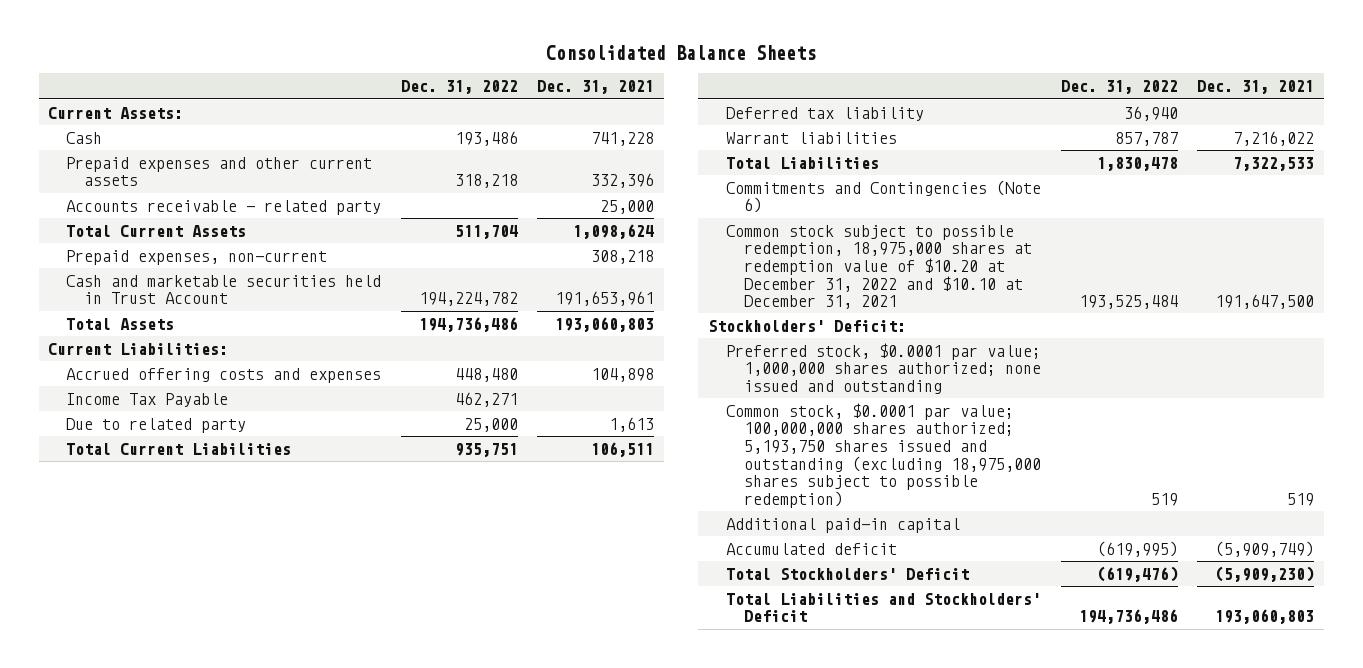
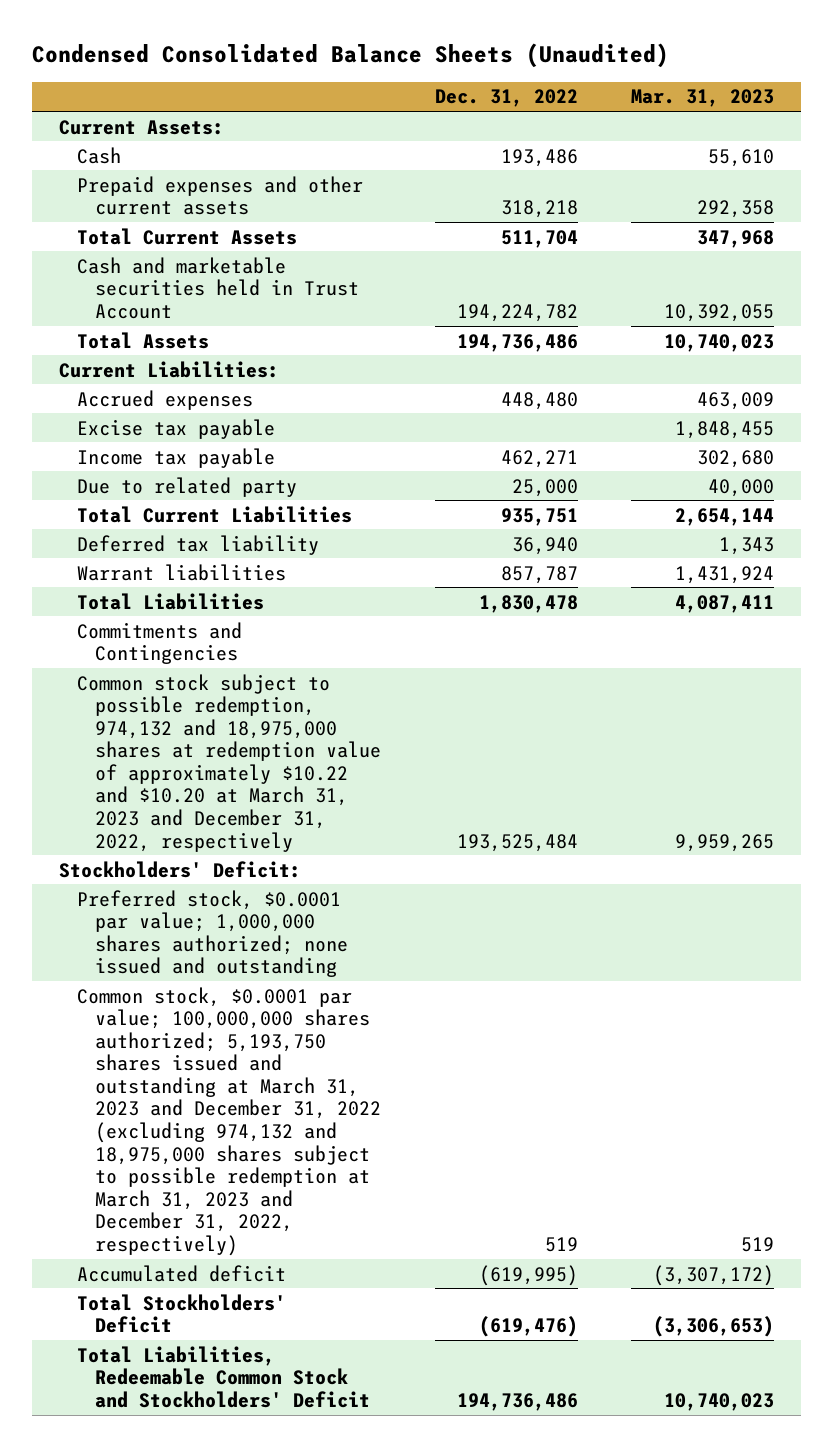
[546,44,817,60] Consolidated Balance Sheets -> [31,43,669,69] Condensed Consolidated Balance Sheets (Unaudited)
[537,80,655,95] Dec. 31, 2021 -> none
none -> [631,89,775,108] Mar. 31, 2023
[66,199,382,215] Accounts receivable - related party -> none
[66,249,328,265] Prepaid expenses, non-current -> none
[66,367,382,383] Accrued offering costs and expenses -> [76,389,253,410] Accrued expenses
none -> [76,418,275,439] Excise tax payable
[66,392,229,407] Income Tax Payable -> [76,447,275,468] Income tax payable
[725,179,1041,214] Commitments and Contingencies (Note 6) -> [76,621,242,665] Commitments and Contingencies
[725,224,1032,310] Common stock subject to possible redemption, 18,975,000 shares at redemption value of $10.20 at December 31, 2022 and $10.10 at December 31, 2021 -> [76,673,382,852] Common stock subject to possible redemption, 974,132 and 18,975,000 shares at redemption value of approximately $10.22 and $10.20 at March 31, 2023 and December 31, 2022, respectively
[725,517,960,533] Additional paid-in capital -> none
[725,402,1041,508] Common stock, $0.0001 par value; 100,000,000 shares authorized; 5,193,750 shares issued and outstanding (excluding 18,975,000 shares subject to possible redemption) -> [76,986,382,1256] Common stock, $0.0001 par value; 100,000,000 shares authorized; 5,193,750 shares issued and outstanding at March 31, 2023 and December 31, 2022 (excluding 974,132 and 18,975,000 shares subject to possible redemption at March 31, 2023 and December 31, 2022, respectively)
[725,592,1041,623] Total Liabilities and Stockholders' Deficit -> [76,1345,371,1408] Total Liabilities, Redeemable Common Stock and Stockholders' Deficit

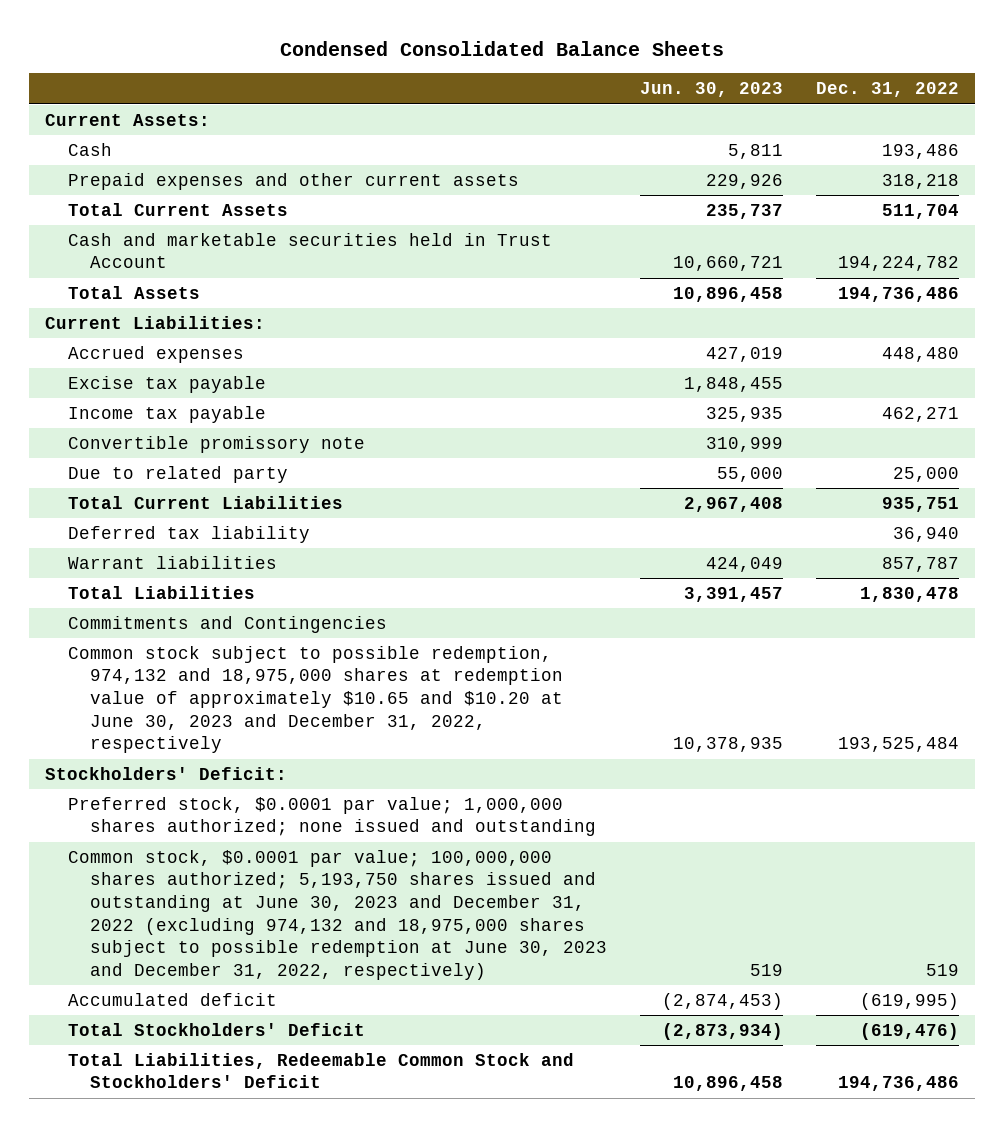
[31,43,669,69] Condensed Consolidated Balance Sheets (Unaudited) -> [280,40,725,56] Condensed Consolidated Balance Sheets
[631,89,775,108] Mar. 31, 2023 -> none
none -> [640,82,784,98] Jun. 30, 2023
none -> [67,435,365,453] Convertible promissory note
[76,673,382,852] Common stock subject to possible redemption, 974,132 and 18,975,000 shares at redemption value of approximately $10.22 and $10.20 at March 31, 2023 and December 31, 2022, respectively -> [67,645,564,754] Common stock subject to possible redemption, 974,132 and 18,975,000 shares at redemption value of approximately $10.65 and $10.20 at June 30, 2023 and December 31, 2022, respectively
[76,986,382,1256] Common stock, $0.0001 par value; 100,000,000 shares authorized; 5,193,750 shares issued and outstanding at March 31, 2023 and December 31, 2022 (excluding 974,132 and 18,975,000 shares subject to possible redemption at March 31, 2023 and December 31, 2022, respectively) -> [67,849,608,980] Common stock, $0.0001 par value; 100,000,000 shares authorized; 5,193,750 shares issued and outstanding at June 30, 2023 and December 31, 2022 (excluding 974,132 and 18,975,000 shares subject to possible redemption at June 30, 2023 and December 31, 2022, respectively)

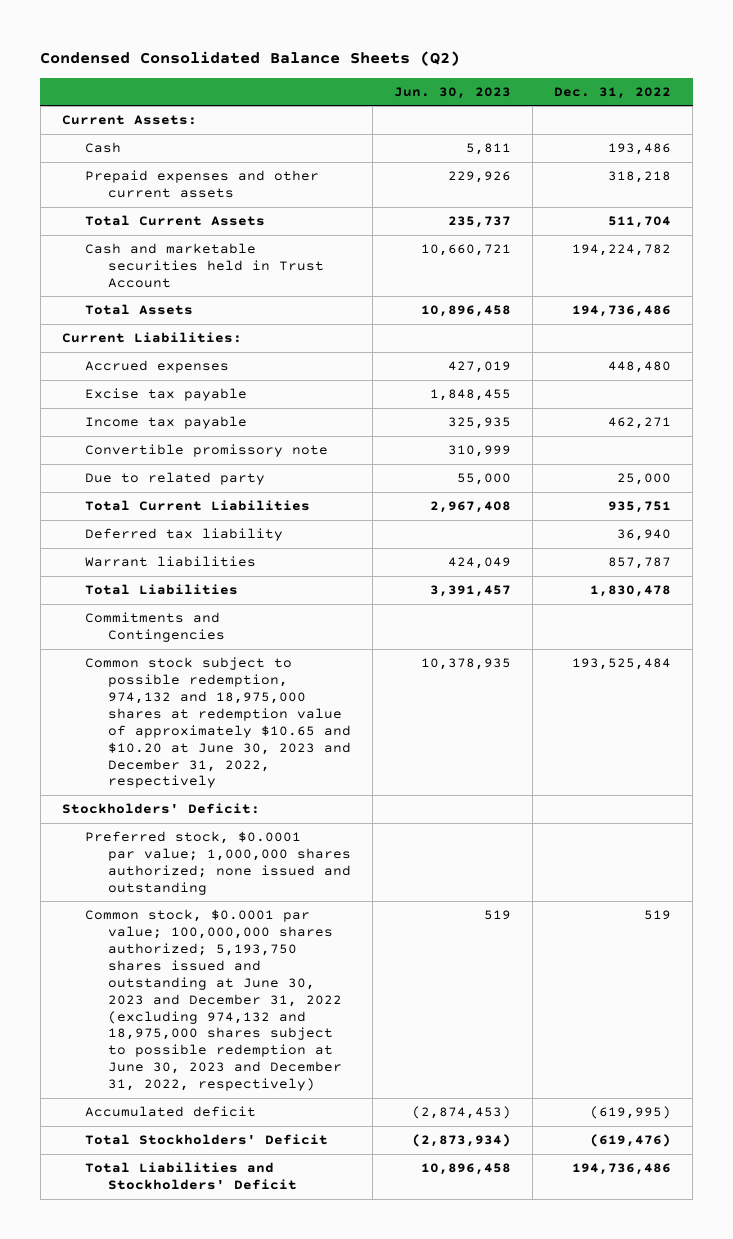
[280,40,725,56] Condensed Consolidated Balance Sheets -> [40,51,461,67] Condensed Consolidated Balance Sheets (Q2)
[67,1052,574,1089] Total Liabilities, Redeemable Common Stock and Stockholders' Deficit -> [85,1162,298,1191] Total Liabilities and Stockholders' Deficit

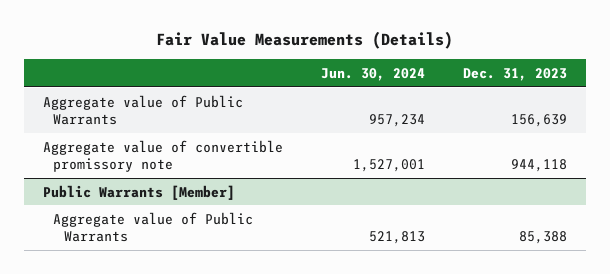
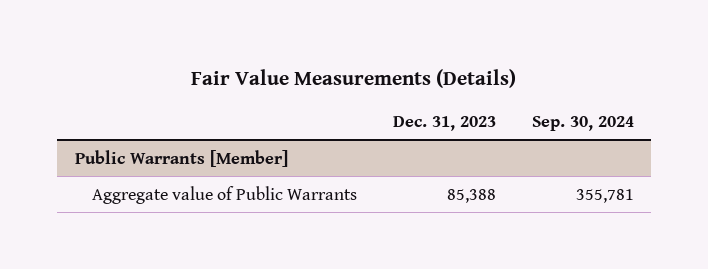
[321,67,426,81] Jun. 30, 2024 -> none
none -> [531,115,634,131] Sep. 30, 2024
[42,94,243,126] Aggregate value of Public Warrants -> none
[42,139,283,173] Aggregate value of convertible promissory note -> none

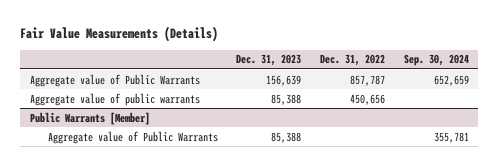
none -> [320,54,386,67] Dec. 31, 2022
none -> [29,73,200,87] Aggregate value of Public Warrants
none -> [29,92,200,106] Aggregate value of public warrants

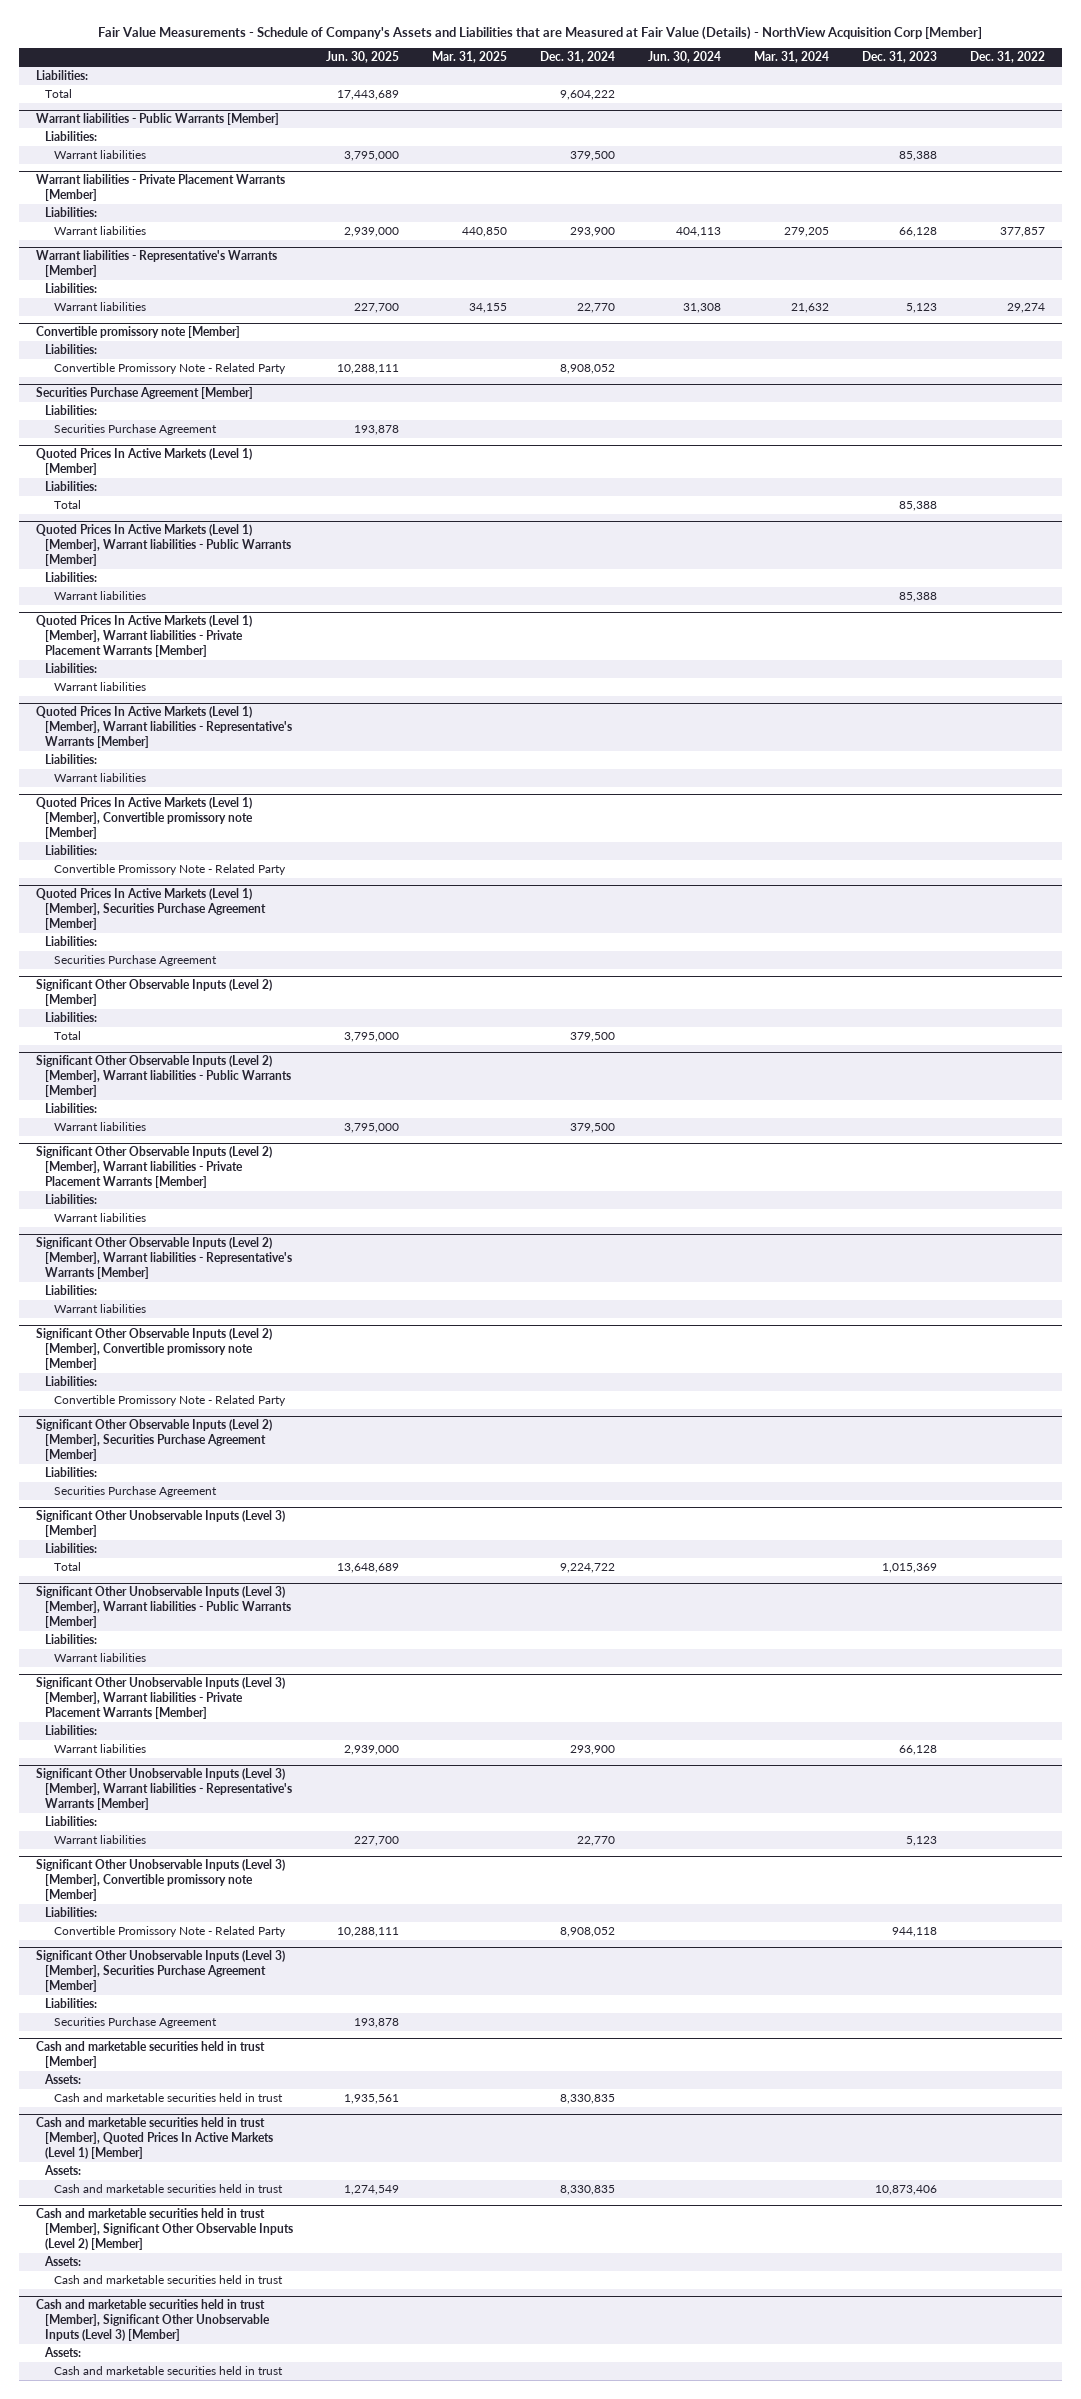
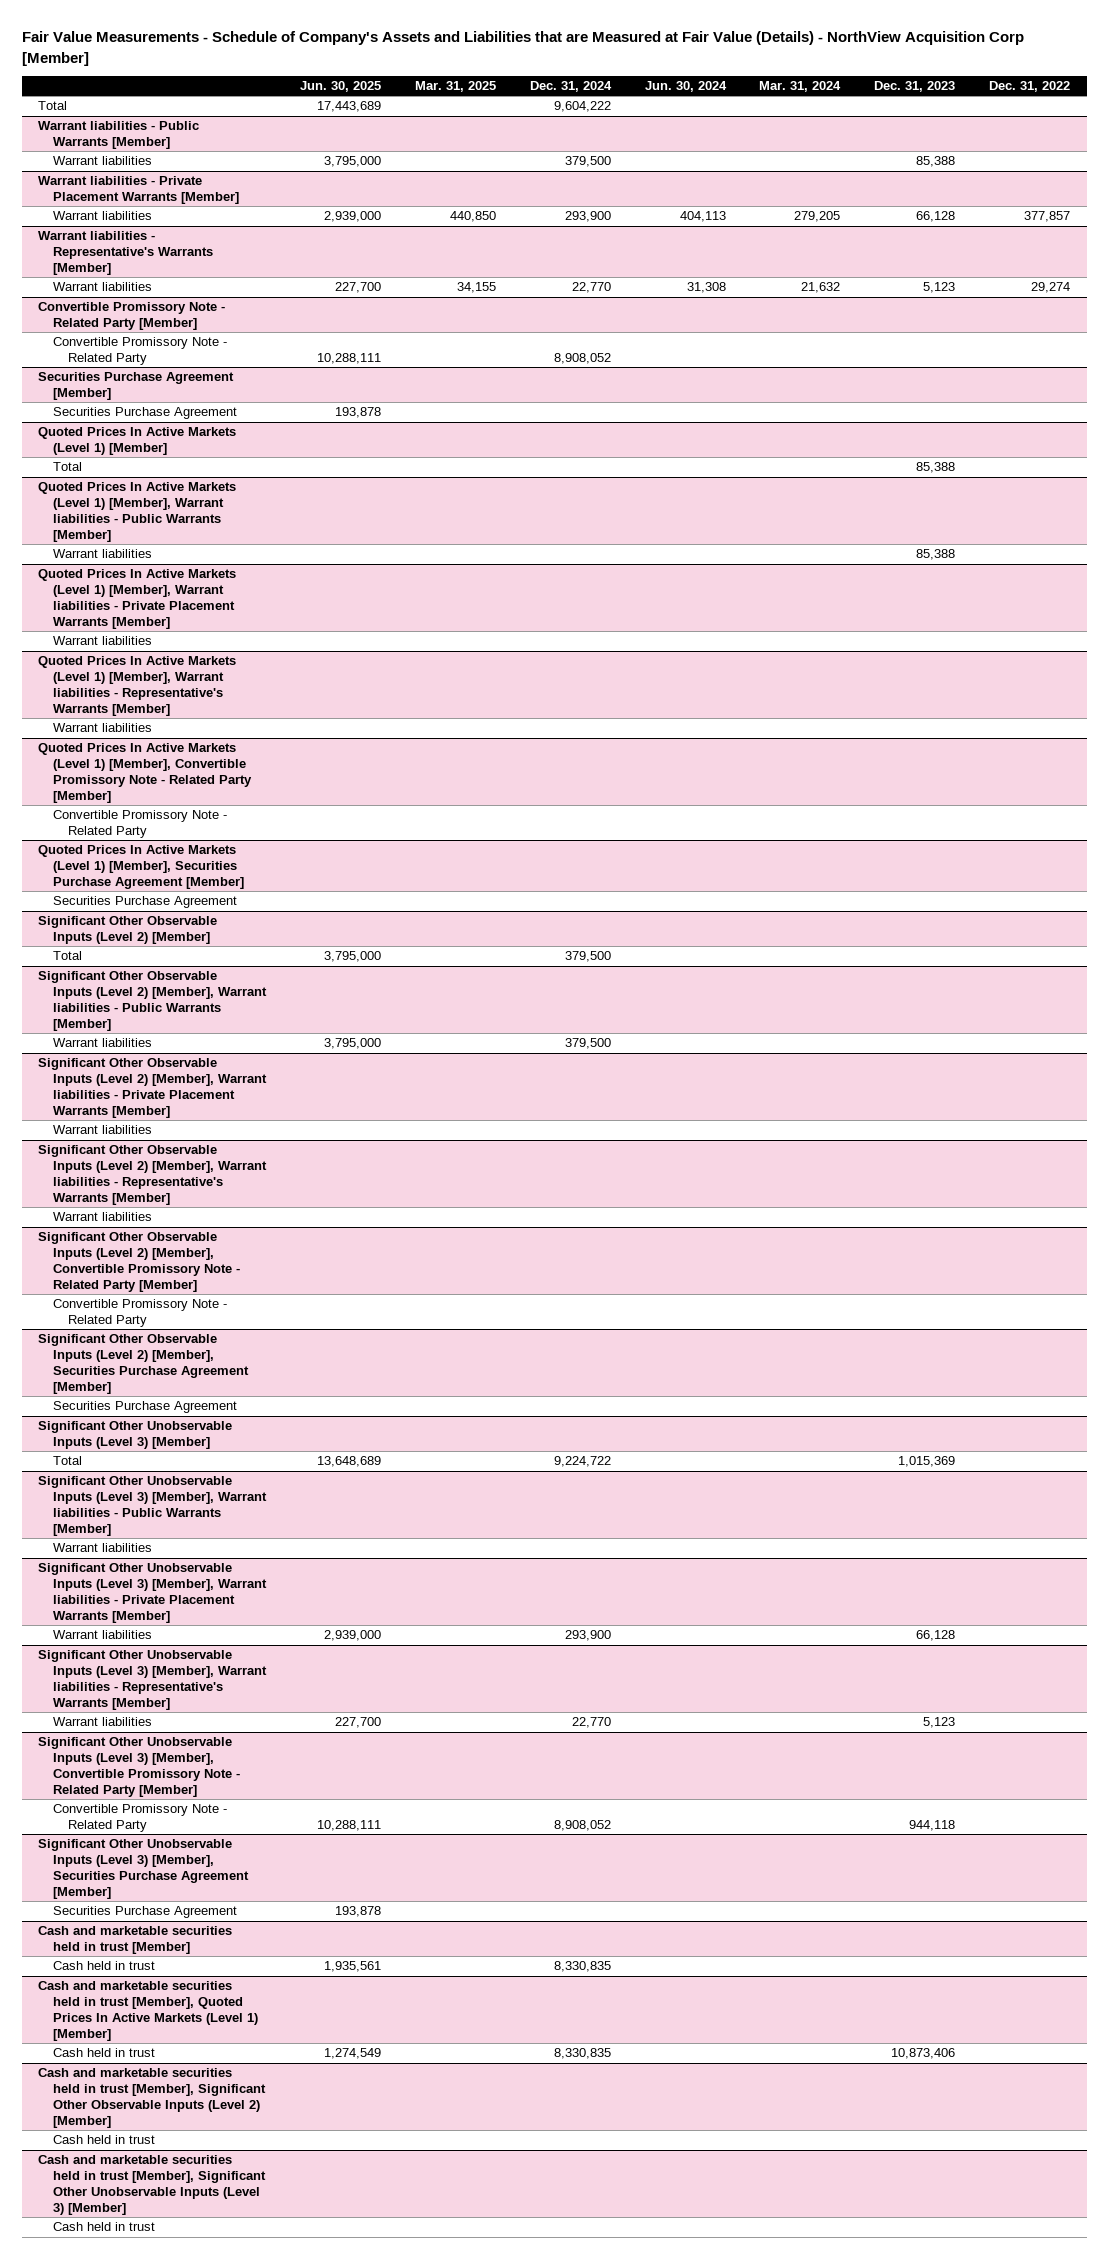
[35,70,88,81] Liabilities: -> none
[45,131,98,142] Liabilities: -> none
[45,207,98,218] Liabilities: -> none
[45,283,98,294] Liabilities: -> none
[45,344,98,355] Liabilities: -> none
[35,326,240,339] Convertible promissory note [Member] -> [38,302,226,331] Convertible Promissory Note - Related Party [Member]
[45,405,98,416] Liabilities: -> none
[45,481,98,492] Liabilities: -> none
[45,572,98,583] Liabilities: -> none
[45,663,98,674] Liabilities: -> none
[45,754,98,765] Liabilities: -> none
[45,845,98,856] Liabilities: -> none
[35,797,254,839] Quoted Prices In Active Markets (Level 1) [Member], Convertible promissory note [Member] -> [38,743,253,803] Quoted Prices In Active Markets (Level 1) [Member], Convertible Promissory Note - Related Party [Member]
[45,936,98,947] Liabilities: -> none
[45,1012,98,1023] Liabilities: -> none
[45,1103,98,1114] Liabilities: -> none
[45,1194,98,1205] Liabilities: -> none
[45,1285,98,1296] Liabilities: -> none
[45,1376,98,1387] Liabilities: -> none
[35,1328,272,1370] Significant Other Observable Inputs (Level 2) [Member], Convertible promissory note [Member] -> [38,1232,241,1292] Significant Other Observable Inputs (Level 2) [Member], Convertible Promissory Note - Related Party [Member]
[45,1467,98,1478] Liabilities: -> none
[45,1543,98,1554] Liabilities: -> none
[45,1634,98,1645] Liabilities: -> none
[45,1725,98,1736] Liabilities: -> none
[45,1816,98,1827] Liabilities: -> none
[45,1907,98,1918] Liabilities: -> none
[35,1859,285,1901] Significant Other Unobservable Inputs (Level 3) [Member], Convertible promissory note [Member] -> [38,1737,241,1797] Significant Other Unobservable Inputs (Level 3) [Member], Convertible Promissory Note - Related Party [Member]
[45,1998,98,2009] Liabilities: -> none
[44,2074,82,2085] Assets: -> none
[54,2093,284,2103] Cash and marketable securities held in trust -> [53,1961,156,1971] Cash held in trust
[44,2165,82,2176] Assets: -> none
[54,2184,284,2194] Cash and marketable securities held in trust -> [53,2048,156,2058] Cash held in trust
[44,2256,82,2267] Assets: -> none
[54,2275,284,2285] Cash and marketable securities held in trust -> [53,2135,156,2145] Cash held in trust
[44,2347,82,2358] Assets: -> none
[54,2366,284,2376] Cash and marketable securities held in trust -> [53,2222,156,2232] Cash held in trust

